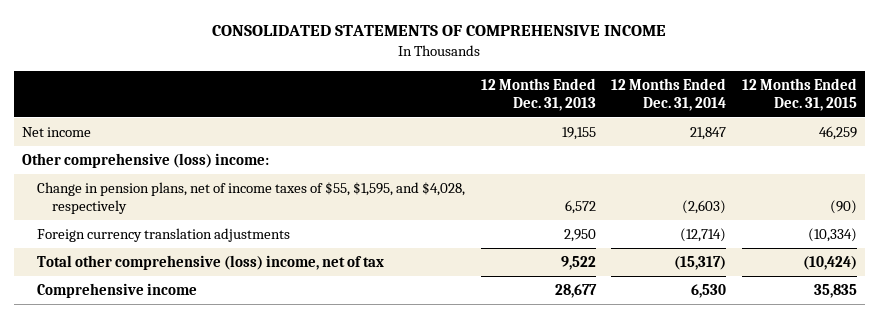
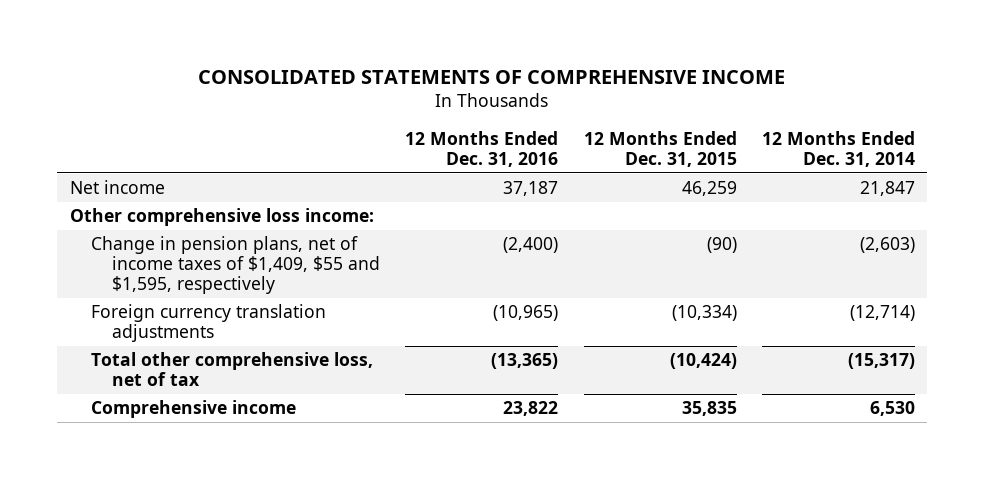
[480,77,596,112] 12 Months Ended Dec. 31, 2013 -> none
none -> [405,130,559,167] 12 Months Ended Dec. 31, 2016
[21,152,269,168] Other comprehensive (loss) income: -> [69,208,374,227] Other comprehensive loss income:
[36,181,465,215] Change in pension plans, net of income taxes of $55, $1,595, and $4,028, respectively -> [90,236,380,295] Change in pension plans, net of income taxes of $1,409, $55 and $1,595, respectively
[36,254,384,270] Total other comprehensive (loss) income, net of tax -> [90,352,373,387] Total other comprehensive loss, net of tax

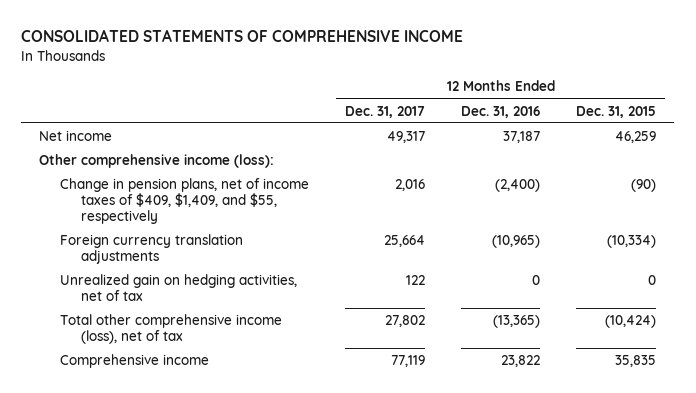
[761,130,915,167] 12 Months Ended Dec. 31, 2014 -> none
none -> [345,105,426,118] Dec. 31, 2017
[69,208,374,227] Other comprehensive loss income: -> [39,153,275,168] Other comprehensive income (loss):
[90,236,380,295] Change in pension plans, net of income taxes of $1,409, $55 and $1,595, respectively -> [60,177,310,224] Change in pension plans, net of income taxes of $409, $1,409, and $55, respectively
none -> [60,273,298,301] Unrealized gain on hedging activities, net of tax
[90,352,373,387] Total other comprehensive loss, net of tax -> [60,313,283,344] Total other comprehensive income (loss), net of tax

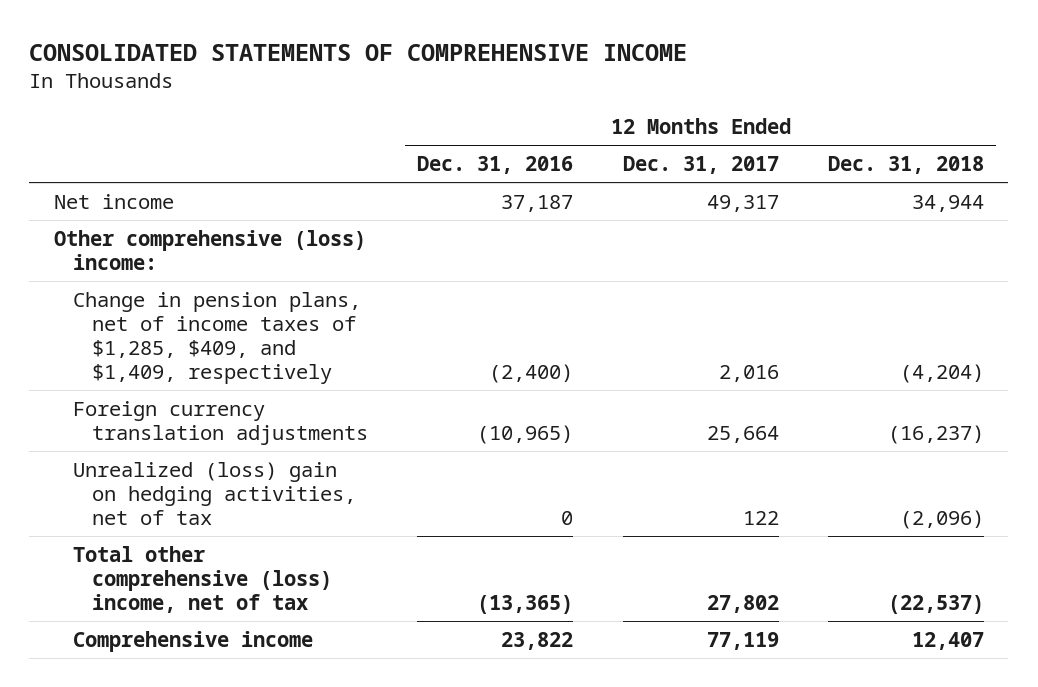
[576,105,657,118] Dec. 31, 2015 -> none
none -> [827,156,984,175] Dec. 31, 2018
[39,153,275,168] Other comprehensive income (loss): -> [53,229,366,270] Other comprehensive (loss) income:
[60,177,310,224] Change in pension plans, net of income taxes of $409, $1,409, and $55, respectively -> [72,291,361,384] Change in pension plans, net of income taxes of $1,285, $409, and $1,409, respectively
[60,273,298,301] Unrealized gain on hedging activities, net of tax -> [72,461,357,525] Unrealized (loss) gain on hedging activities, net of tax
[60,313,283,344] Total other comprehensive income (loss), net of tax -> [72,545,333,613] Total other comprehensive (loss) income, net of tax

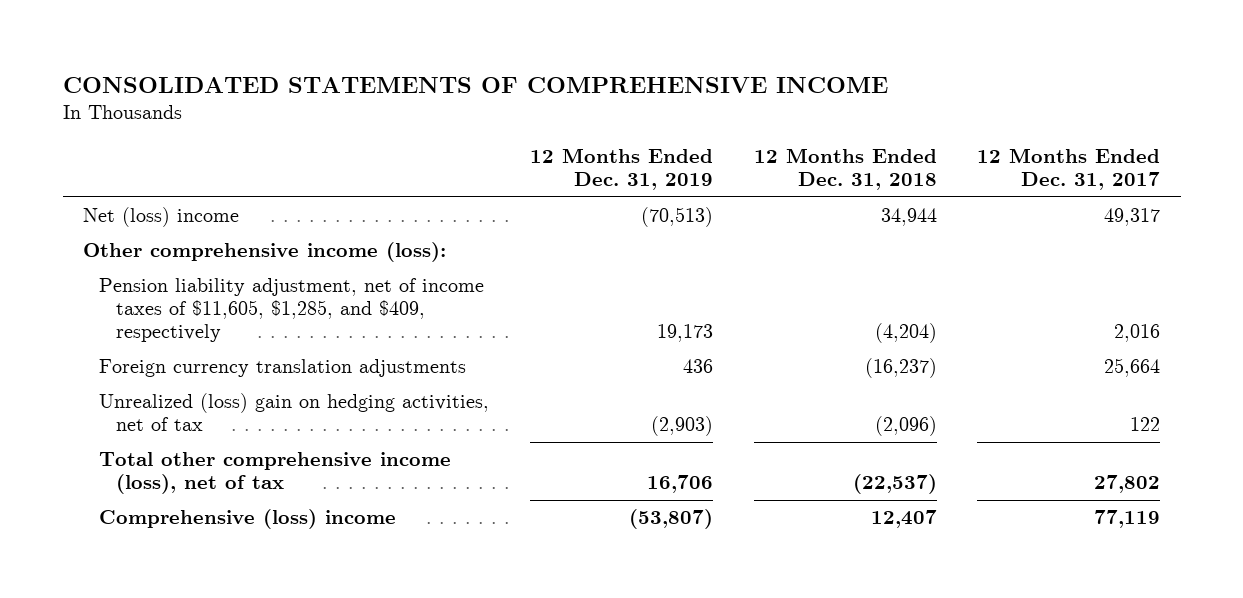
[417,156,574,175] Dec. 31, 2016 -> none
none -> [530,147,714,190] 12 Months Ended Dec. 31, 2019
[53,193,174,209] Net income -> [82,207,239,228] Net (loss) income
[53,229,366,270] Other comprehensive (loss) income: -> [82,242,446,263] Other comprehensive income (loss):
[72,291,361,384] Change in pension plans, net of income taxes of $1,285, $409, and $1,409, respectively -> [99,278,485,343] Pension liability adjustment, net of income taxes of $11,605, $1,285, and $409, respectively
[72,545,333,613] Total other comprehensive (loss) income, net of tax -> [99,452,452,495] Total other comprehensive income (loss), net of tax
[72,630,313,652] Comprehensive income -> [99,509,397,530] Comprehensive (loss) income

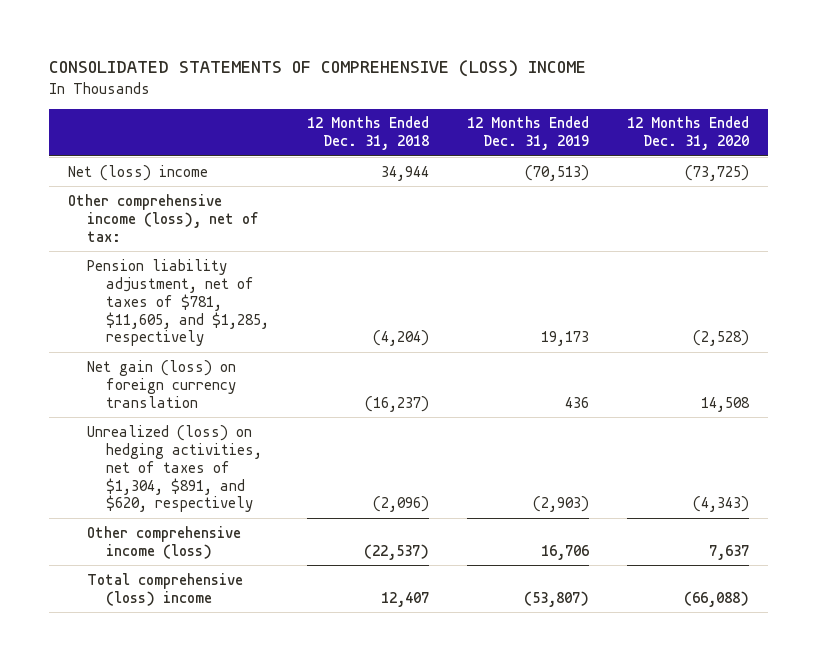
[62,76,888,93] CONSOLIDATED STATEMENTS OF COMPREHENSIVE INCOME -> [49,60,587,78] CONSOLIDATED STATEMENTS OF COMPREHENSIVE (LOSS) INCOME
[977,147,1161,190] 12 Months Ended Dec. 31, 2017 -> none
none -> [627,116,750,151] 12 Months Ended Dec. 31, 2020
[82,242,446,263] Other comprehensive income (loss): -> [68,193,259,242] Other comprehensive income (loss), net of tax:
[99,278,485,343] Pension liability adjustment, net of income taxes of $11,605, $1,285, and $409, respectively -> [87,258,270,347] Pension liability adjustment, net of taxes of $781, $11,605, and $1,285, respectively
[99,359,467,378] Foreign currency translation adjustments -> [87,359,237,408] Net gain (loss) on foreign currency translation
[99,393,490,432] Unrealized (loss) gain on hedging activities, net of tax -> [87,424,263,513] Unrealized (loss) on hedging activities, net of taxes of $1,304, $891, and $620, respectively
[99,452,452,495] Total other comprehensive income (loss), net of tax -> [87,525,242,559] Other comprehensive income (loss)
[99,509,397,530] Comprehensive (loss) income -> [87,572,244,606] Total comprehensive (loss) income

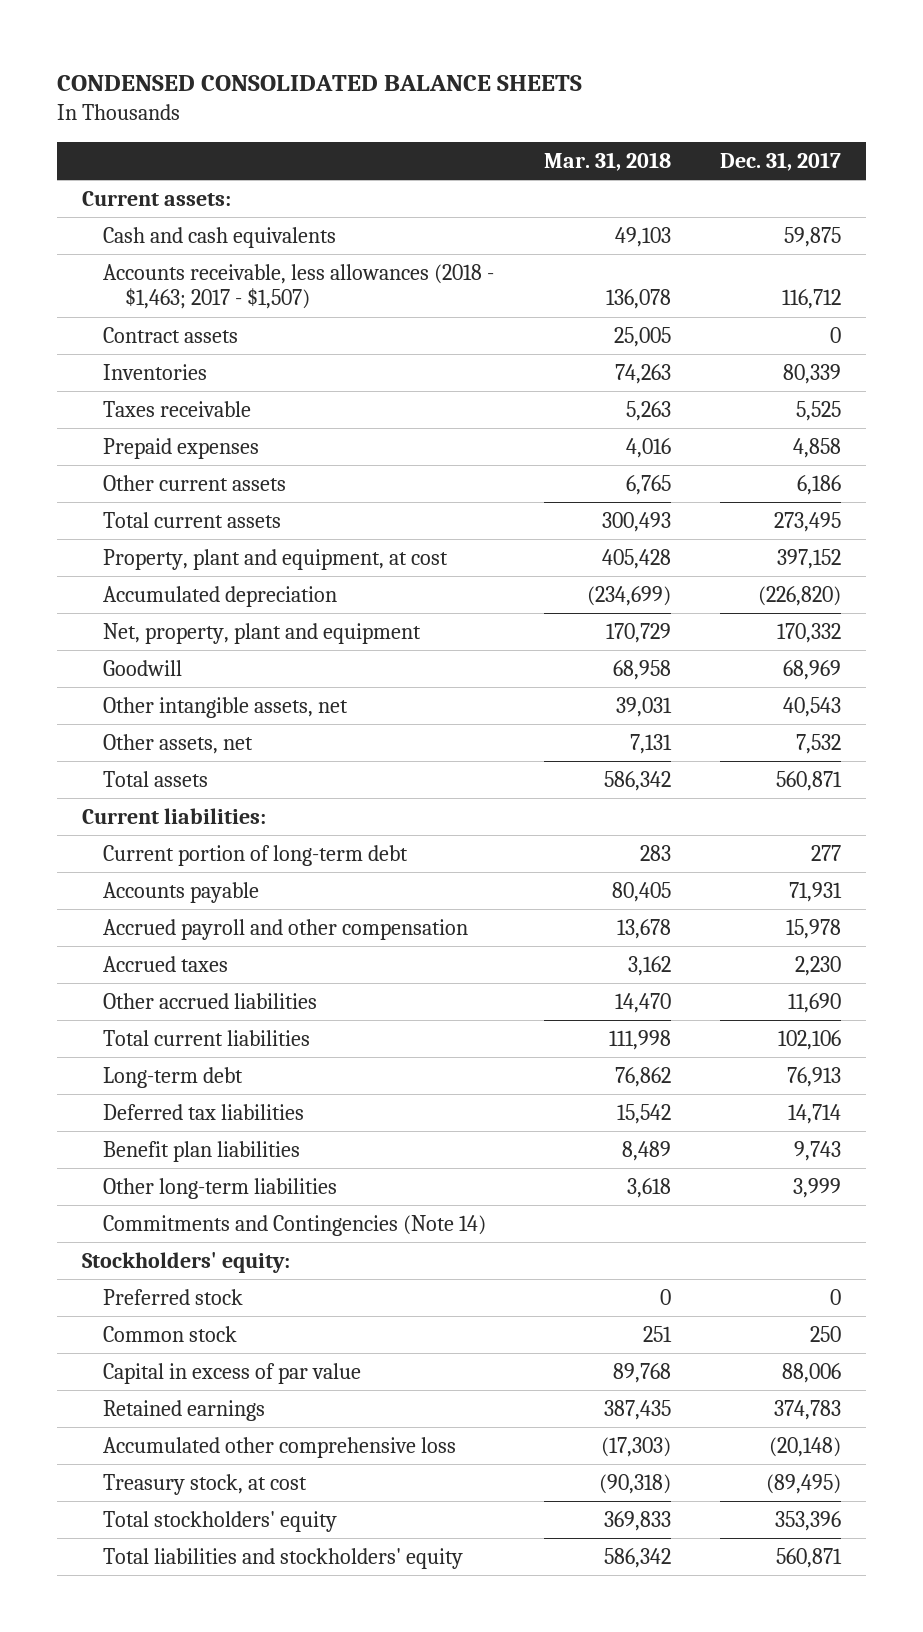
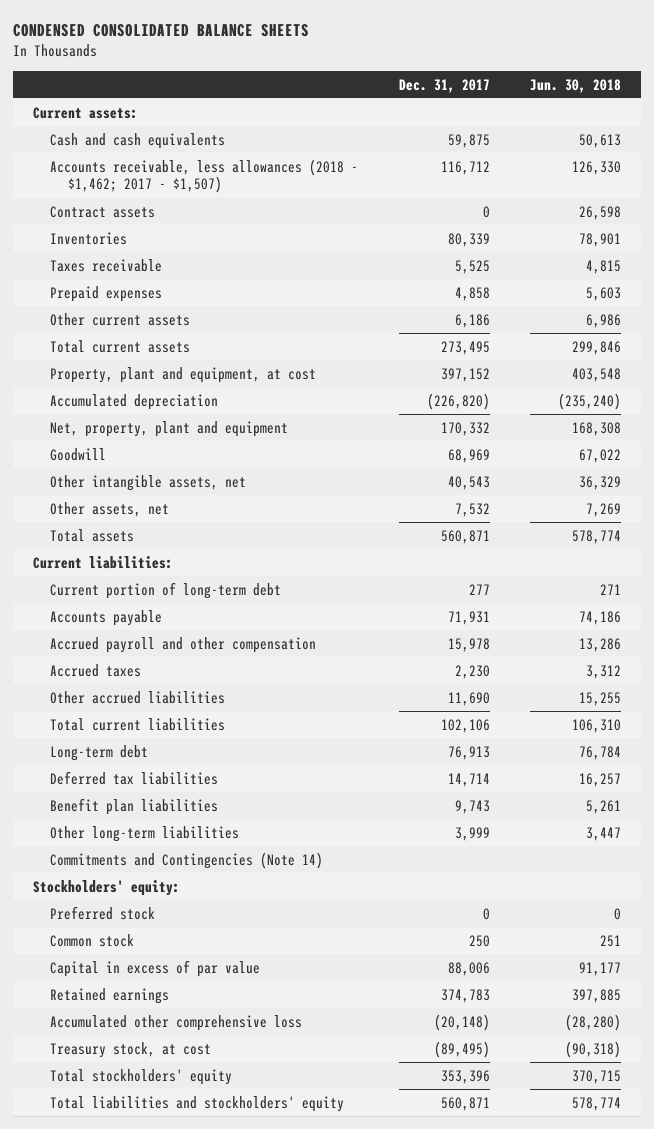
[543,152,671,172] Mar. 31, 2018 -> none
none -> [530,78,622,93] Jun. 30, 2018
[103,264,495,310] Accounts receivable, less allowances (2018 - $1,463; 2017 - $1,507) -> [50,158,359,194] Accounts receivable, less allowances (2018 - $1,462; 2017 - $1,507)

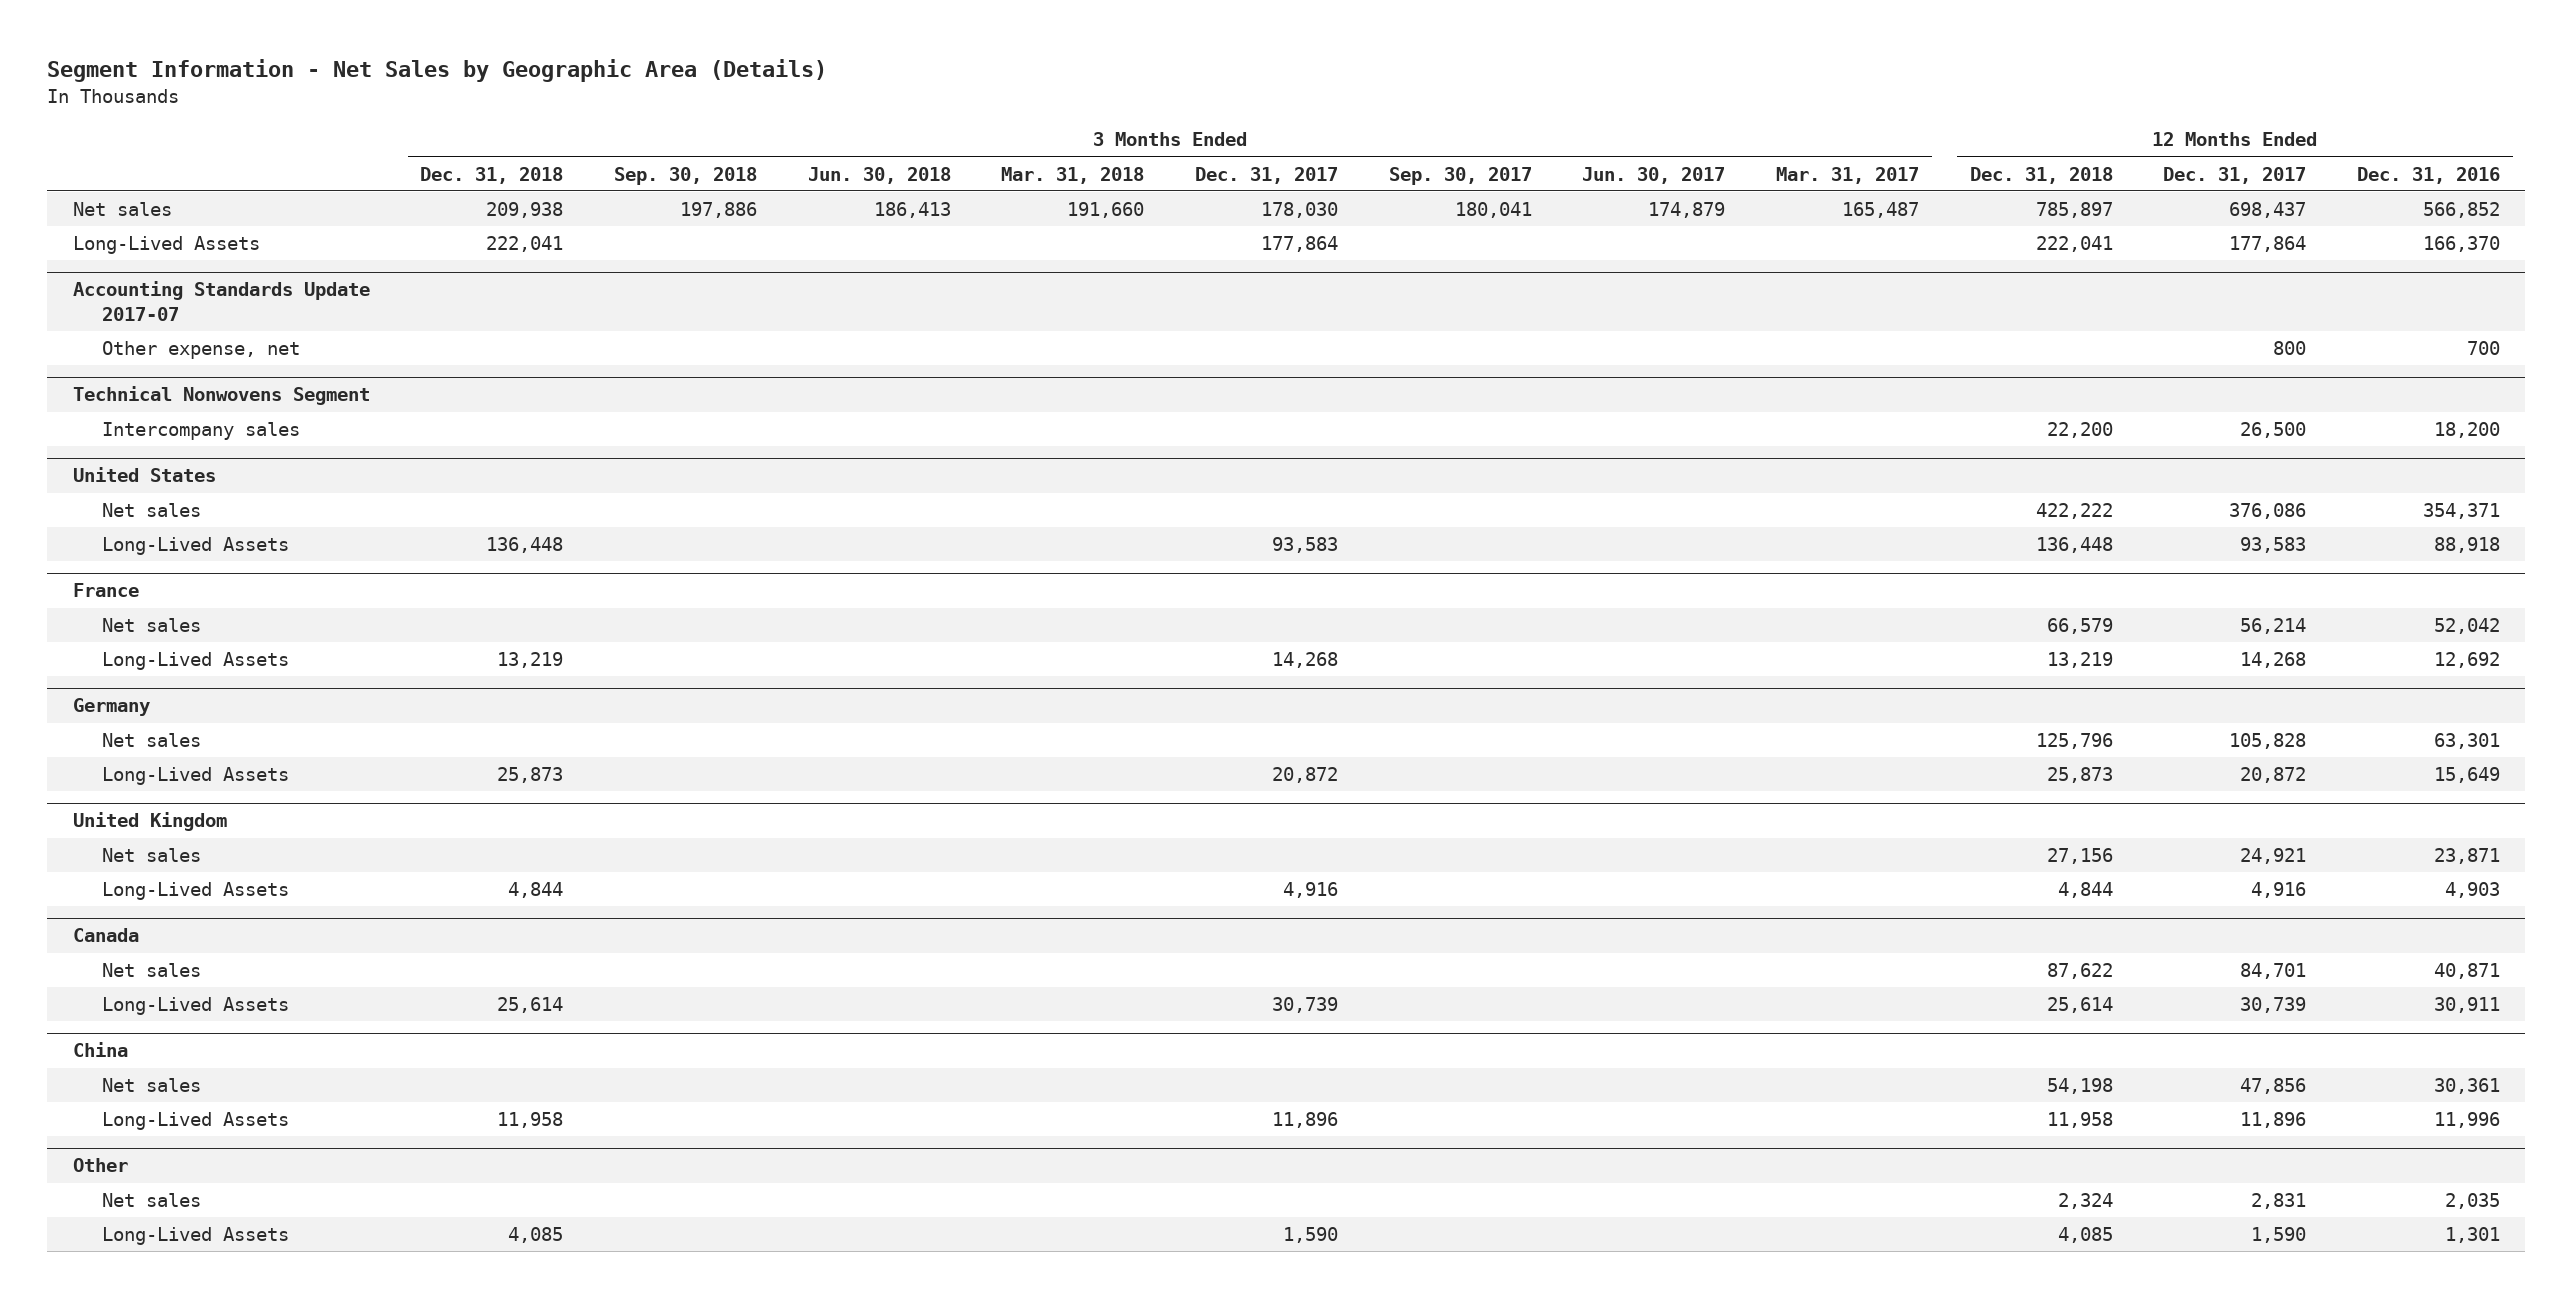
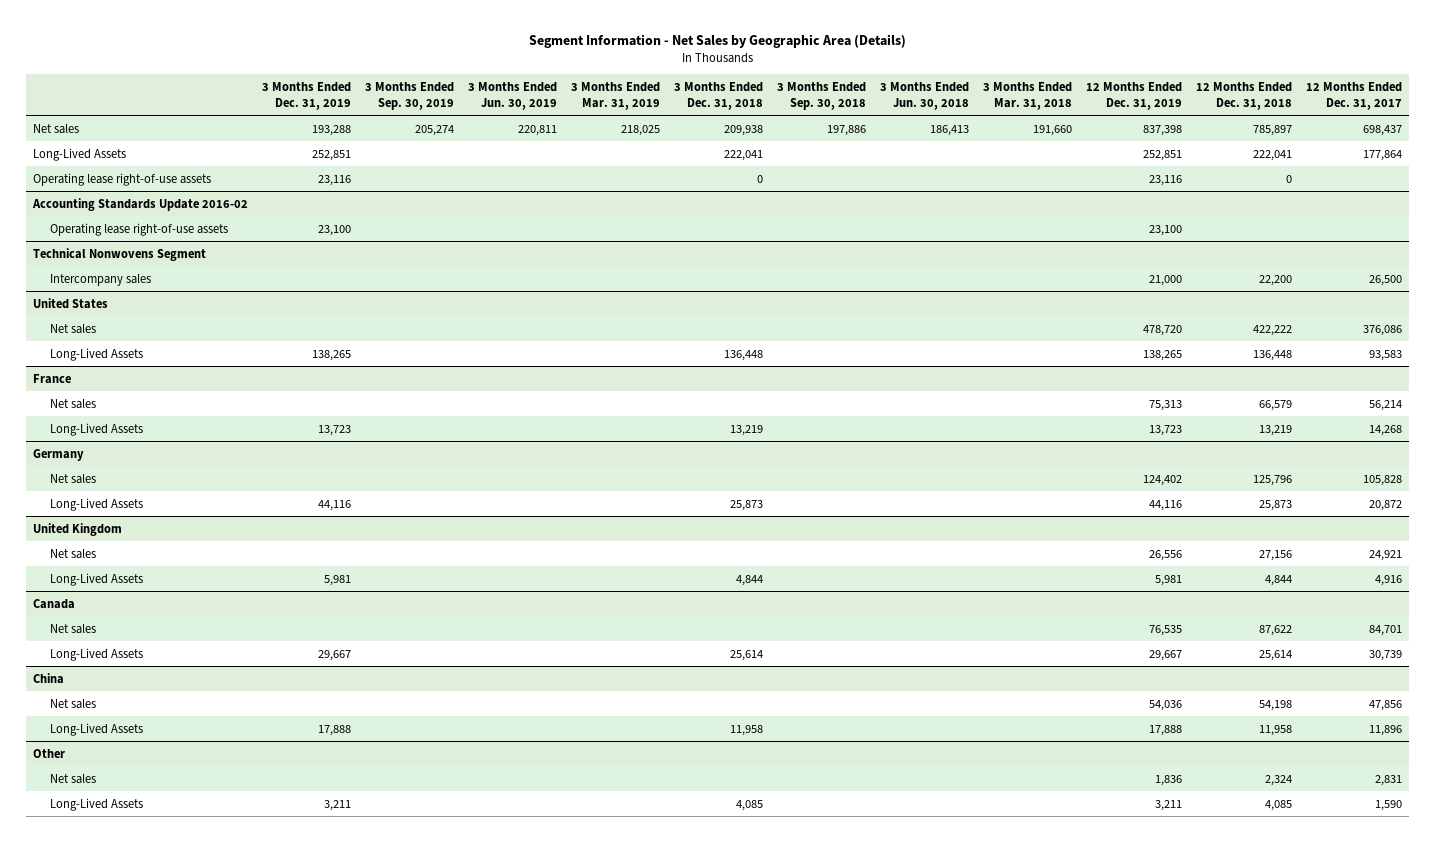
[1195,166,1339,184] Dec. 31, 2017 -> none
[1388,166,1532,185] Sep. 30, 2017 -> none
[1582,166,1726,184] Jun. 30, 2017 -> none
[1776,166,1920,184] Mar. 31, 2017 -> none
[2357,166,2501,184] Dec. 31, 2016 -> none
none -> [261,82,351,110] 3 Months Ended Dec. 31, 2019
none -> [365,82,455,110] 3 Months Ended Sep. 30, 2019
none -> [468,82,558,110] 3 Months Ended Jun. 30, 2019
none -> [571,82,661,110] 3 Months Ended Mar. 31, 2019
none -> [1086,82,1183,110] 12 Months Ended Dec. 31, 2019
[72,281,370,322] Accounting Standards Update 2017-07 -> none
[101,341,300,360] Other expense, net -> none
none -> [32,172,211,186] Operating lease right-of-use assets
none -> [31,197,248,211] Accounting Standards Update 2016-02
none -> [49,222,228,236] Operating lease right-of-use assets

